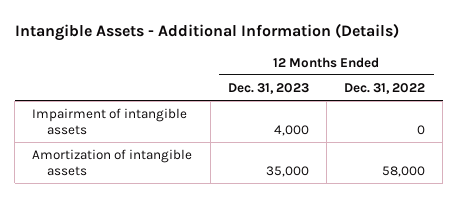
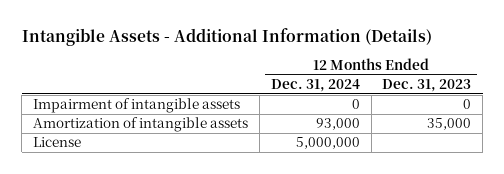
[344,82,426,94] Dec. 31, 2022 -> none
none -> [270,78,360,92] Dec. 31, 2024
[273,124,309,136] 4,000 -> [463,99,472,110] 0
none -> [32,137,81,148] License

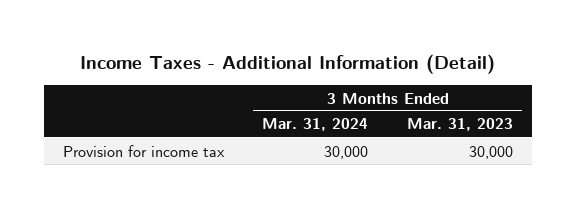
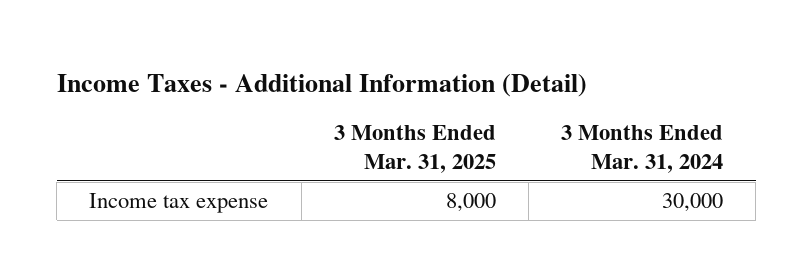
[406,118,513,132] Mar. 31, 2023 -> none
none -> [333,125,496,174] 3 Months Ended Mar. 31, 2025
[62,144,225,157] Provision for income tax -> [89,193,269,214] Income tax expense

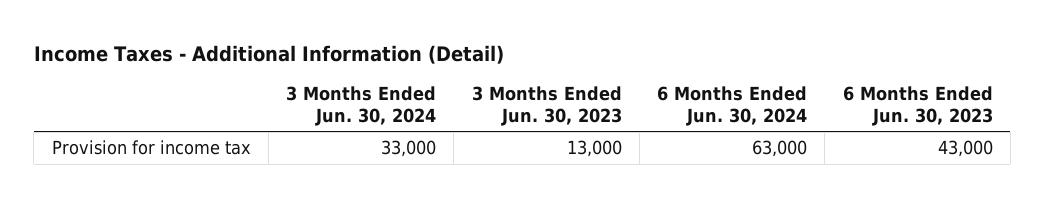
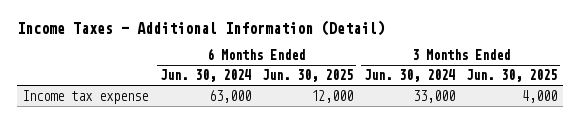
[471,86,622,126] 3 Months Ended Jun. 30, 2023 -> none
[842,86,993,126] 6 Months Ended Jun. 30, 2023 -> none
none -> [261,69,353,83] Jun. 30, 2025
none -> [466,69,558,83] Jun. 30, 2025
[51,140,251,156] Provision for income tax -> [22,90,149,105] Income tax expense

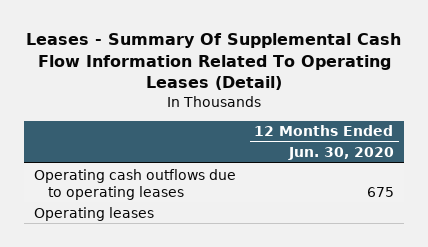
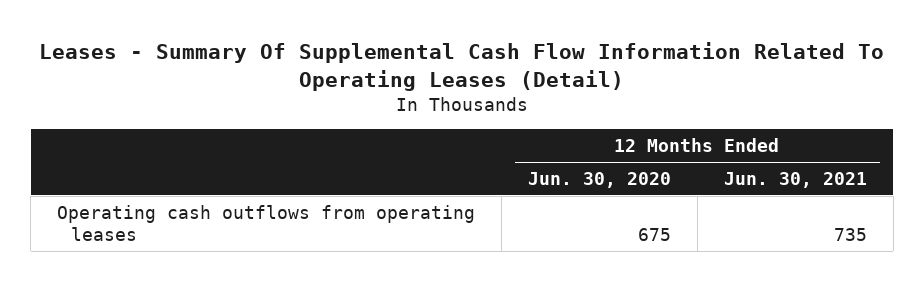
none -> [723,172,867,189] Jun. 30, 2021
[33,206,154,221] Operating leases -> none
[33,168,236,200] Operating cash outflows due to operating leases -> [57,205,476,241] Operating cash outflows from operating leases

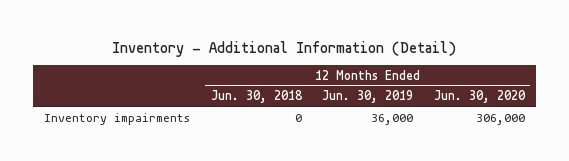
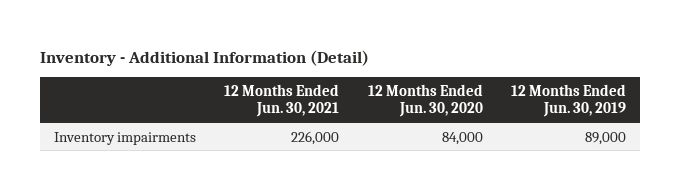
[210,90,303,104] Jun. 30, 2018 -> none
none -> [224,84,340,118] 12 Months Ended Jun. 30, 2021
[371,113,414,125] 36,000 -> [584,131,626,145] 89,000
[476,113,526,125] 306,000 -> [441,131,483,145] 84,000

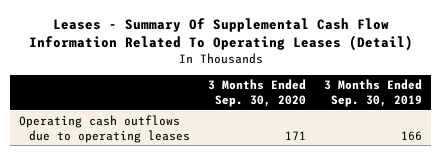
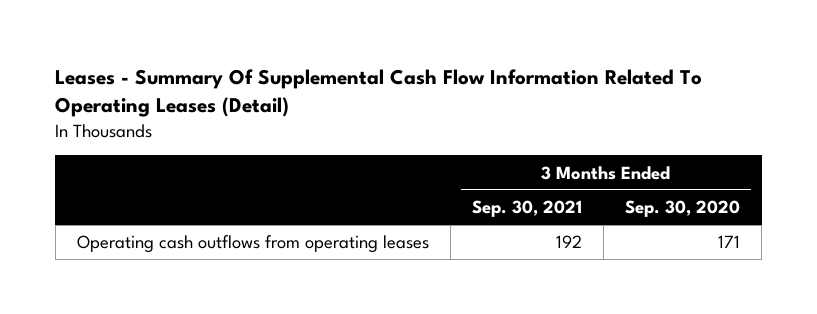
[323,79,422,108] 3 Months Ended Sep. 30, 2019 -> none
none -> [471,200,582,218] Sep. 30, 2021
[19,115,191,143] Operating cash outflows due to operating leases -> [76,235,429,254] Operating cash outflows from operating leases

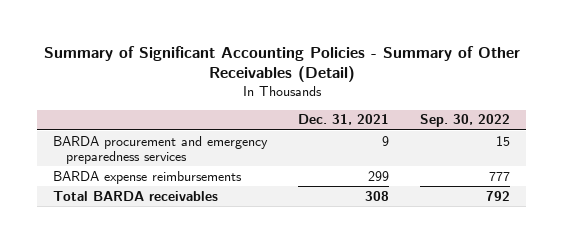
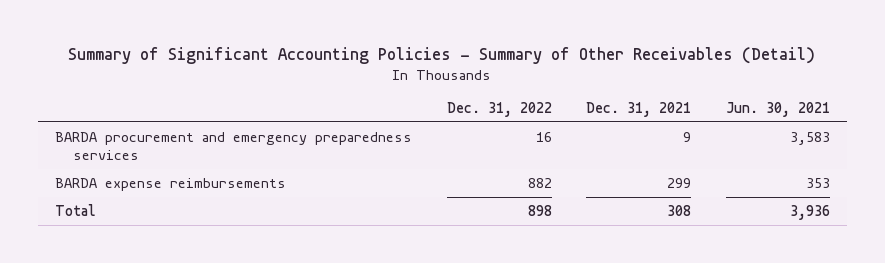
[420,114,511,128] Sep. 30, 2022 -> none
none -> [446,101,552,117] Dec. 31, 2022
none -> [725,101,830,117] Jun. 30, 2021
[52,190,218,201] Total BARDA receivables -> [55,203,97,216] Total

